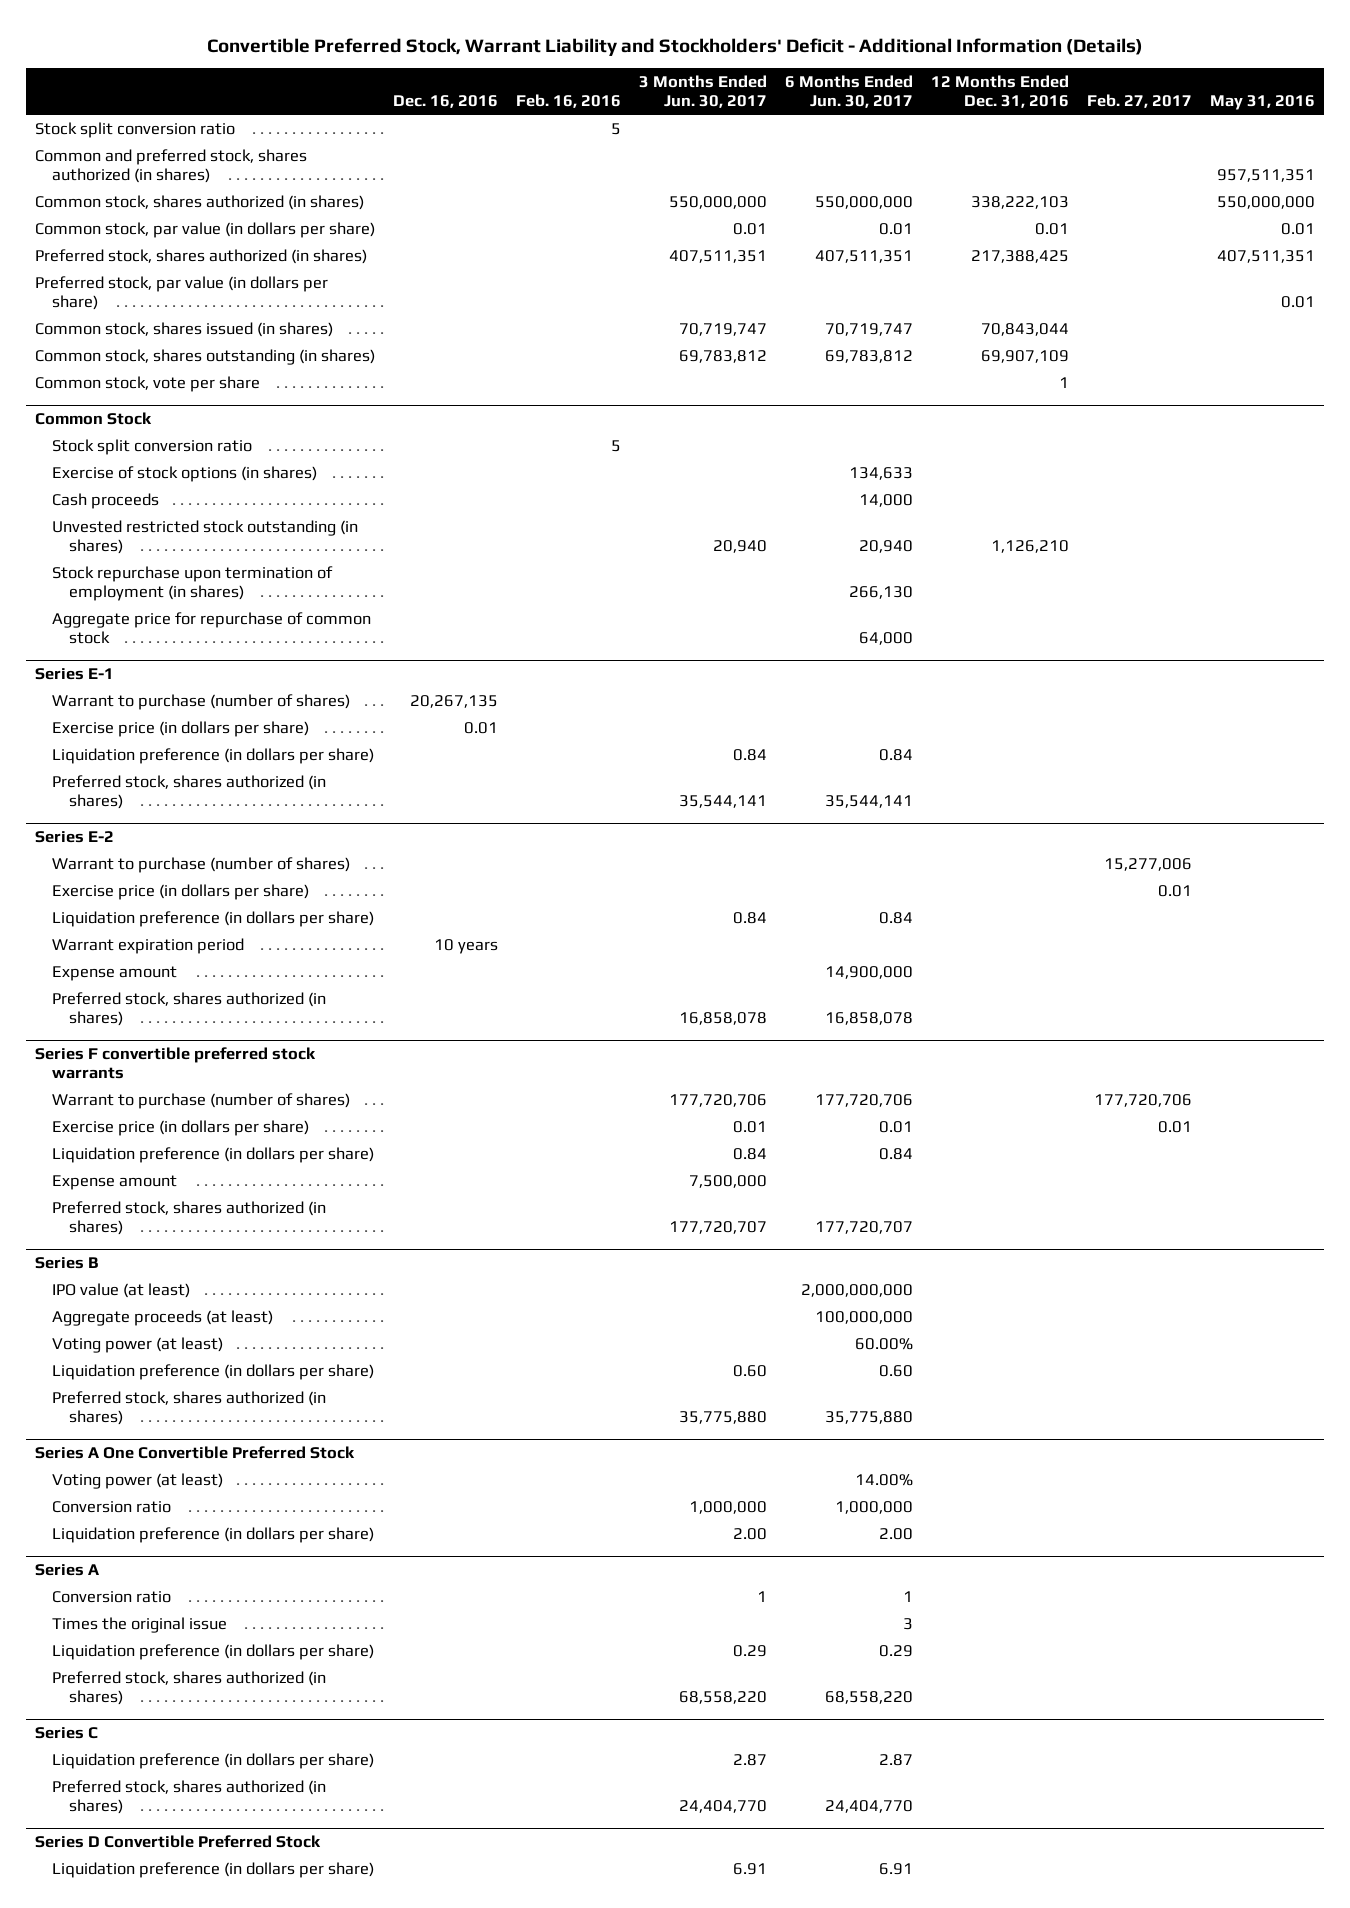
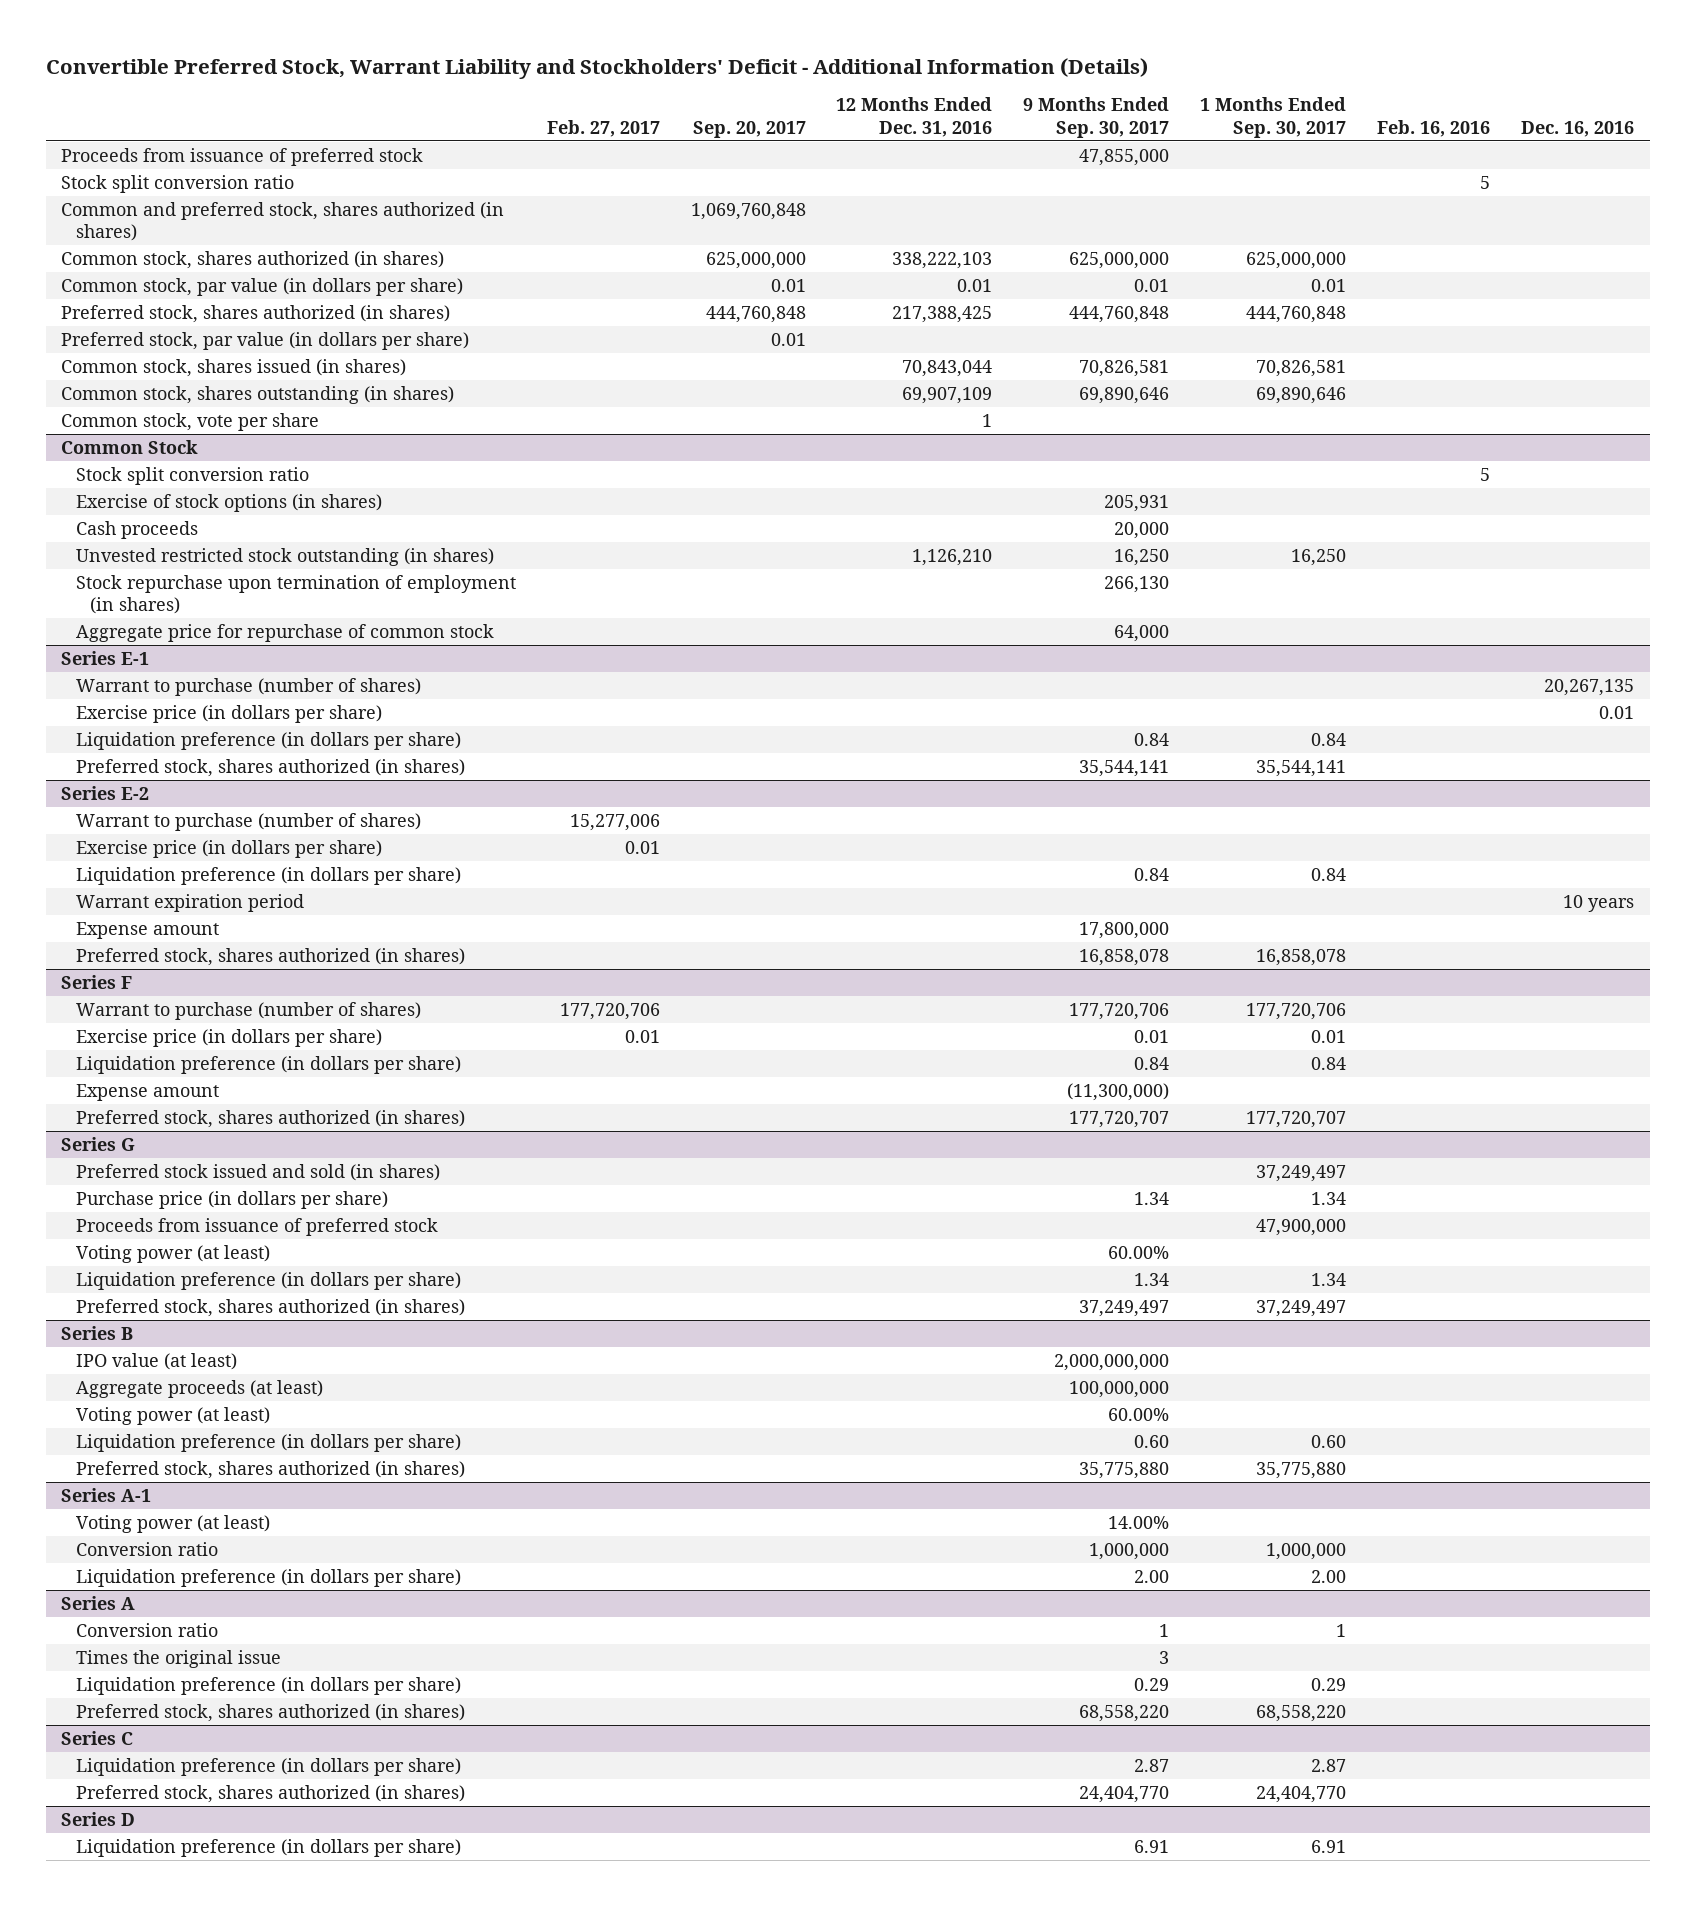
[639,75,768,109] 3 Months Ended Jun. 30, 2017 -> none
[784,75,913,109] 6 Months Ended Jun. 30, 2017 -> none
[1209,95,1315,111] May 31, 2016 -> none
none -> [692,120,806,138] Sep. 20, 2017
none -> [1023,97,1170,138] 9 Months Ended Sep. 30, 2017
none -> [1200,97,1347,138] 1 Months Ended Sep. 30, 2017
none -> [61,147,424,166] Proceeds from issuance of preferred stock
[35,1047,317,1080] Series F convertible preferred stock warrants -> [61,974,133,989] Series F
none -> [61,1136,136,1151] Series G
none -> [75,1163,440,1181] Preferred stock issued and sold (in shares)
none -> [75,1190,388,1209] Purchase price (in dollars per share)
none -> [75,1217,438,1236] Proceeds from issuance of preferred stock
none -> [75,1244,270,1263] Voting power (at least)
none -> [75,1271,461,1290] Liquidation preference (in dollars per share)
none -> [75,1298,465,1317] Preferred stock, shares authorized (in shares)
[35,1446,356,1460] Series A One Convertible Preferred Stock -> [61,1487,152,1502] Series A-1
[35,1835,322,1849] Series D Convertible Preferred Stock -> [61,1811,136,1826] Series D

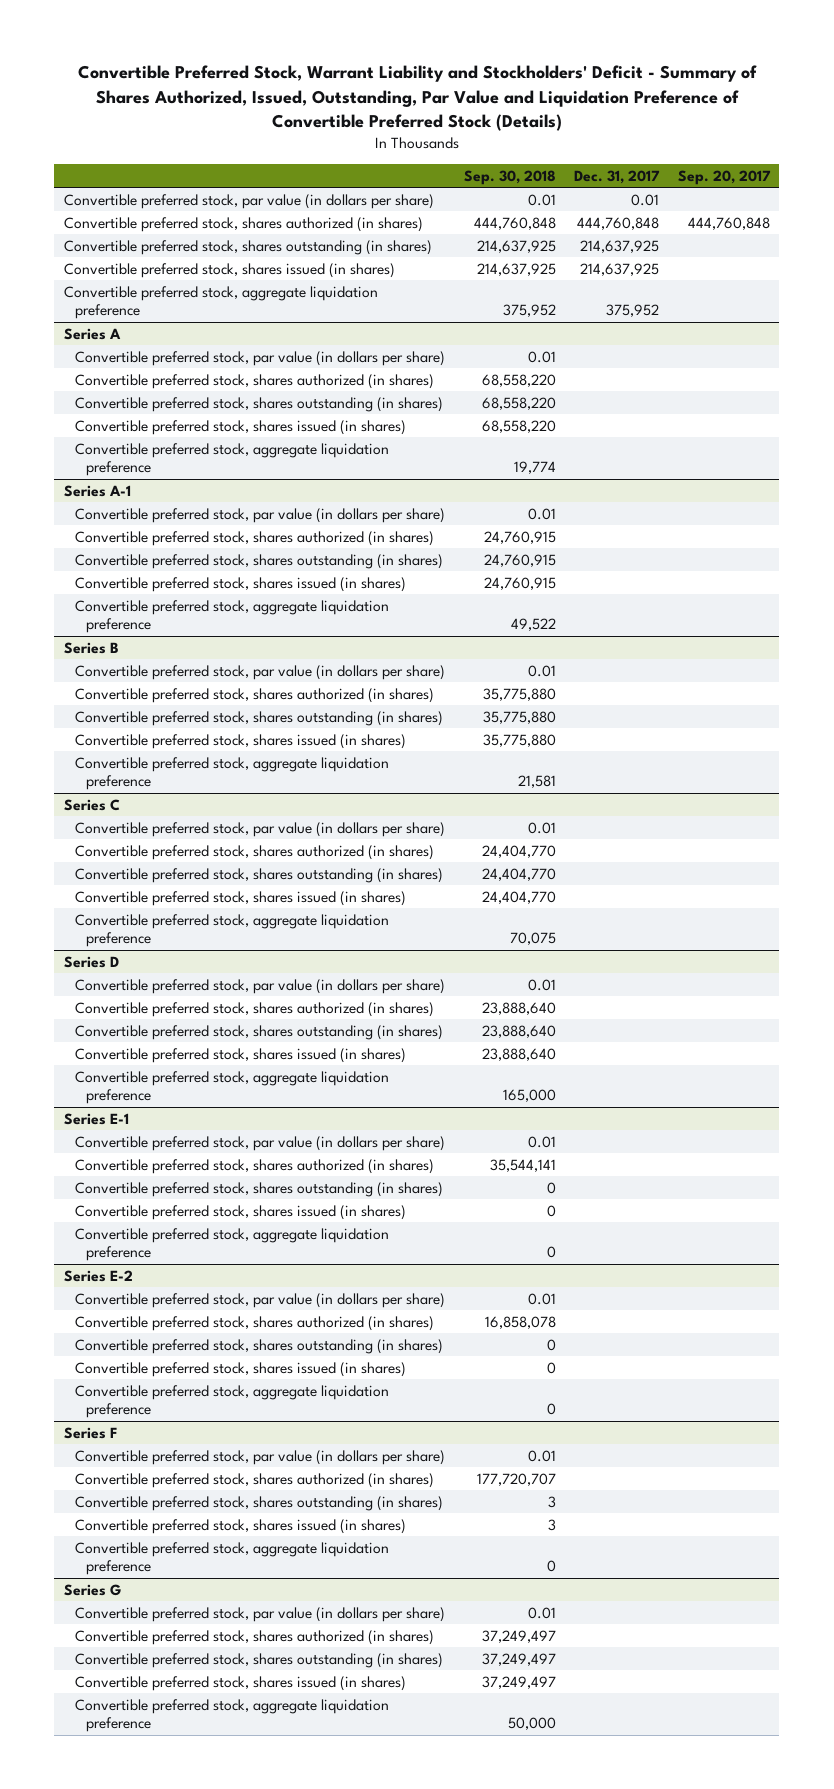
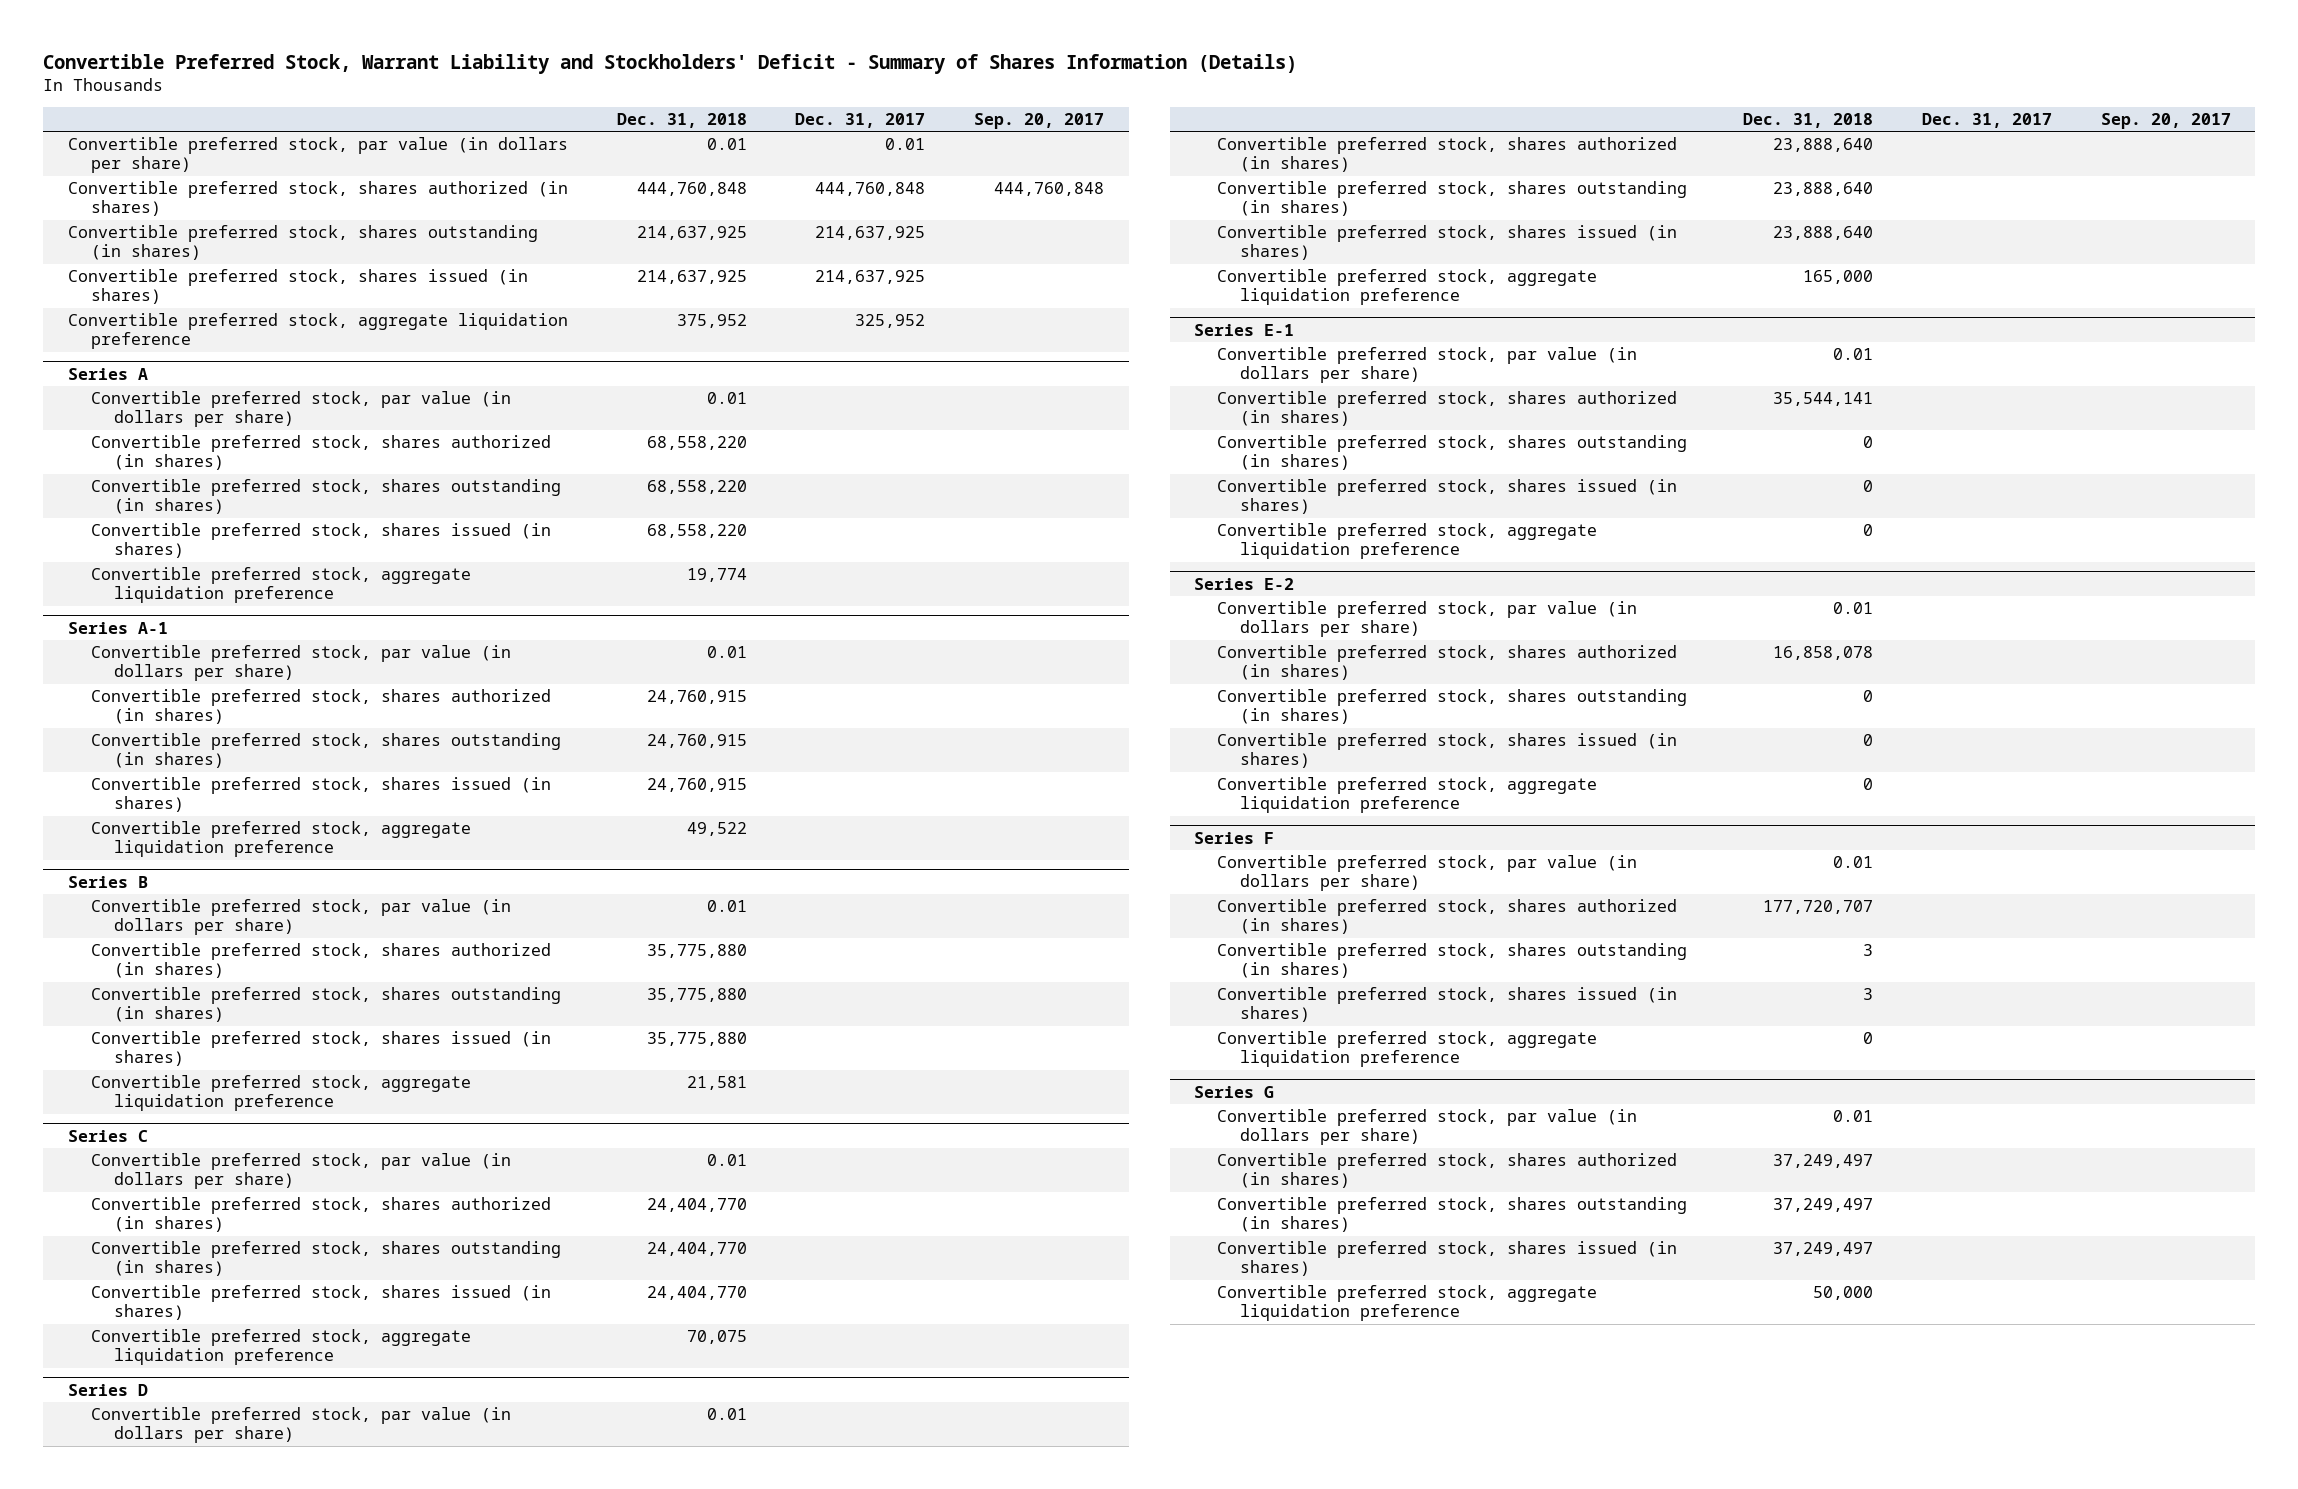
[77,65,757,132] Convertible Preferred Stock, Warrant Liability and Stockholders' Deficit - Summary of Shares Authorized, Issued, Outstanding, Par Value and Liquidation Preference of Convertible Preferred Stock (Details) -> [43,53,1298,74] Convertible Preferred Stock, Warrant Liability and Stockholders' Deficit - Summary of Shares Information (Details)
[463,169,556,185] Sep. 30, 2018 -> none
none -> [616,112,747,128] Dec. 31, 2018
[606,304,660,318] 375,952 -> [855,313,926,328] 325,952

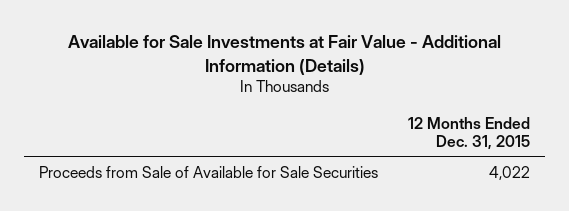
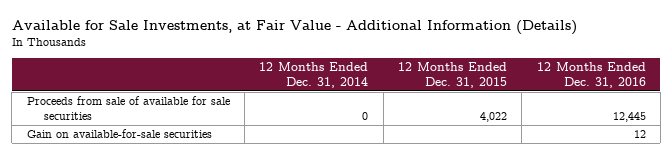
[67,35,501,75] Available for Sale Investments at Fair Value - Additional Information (Details) -> [11,20,577,36] Available for Sale Investments, at Fair Value - Additional Information (Details)
none -> [259,62,369,88] 12 Months Ended Dec. 31, 2014
none -> [536,62,646,88] 12 Months Ended Dec. 31, 2016
[39,165,379,178] Proceeds from Sale of Available for Sale Securities -> [26,96,230,120] Proceeds from sale of available for sale securities
none -> [26,129,212,139] Gain on available-for-sale securities

